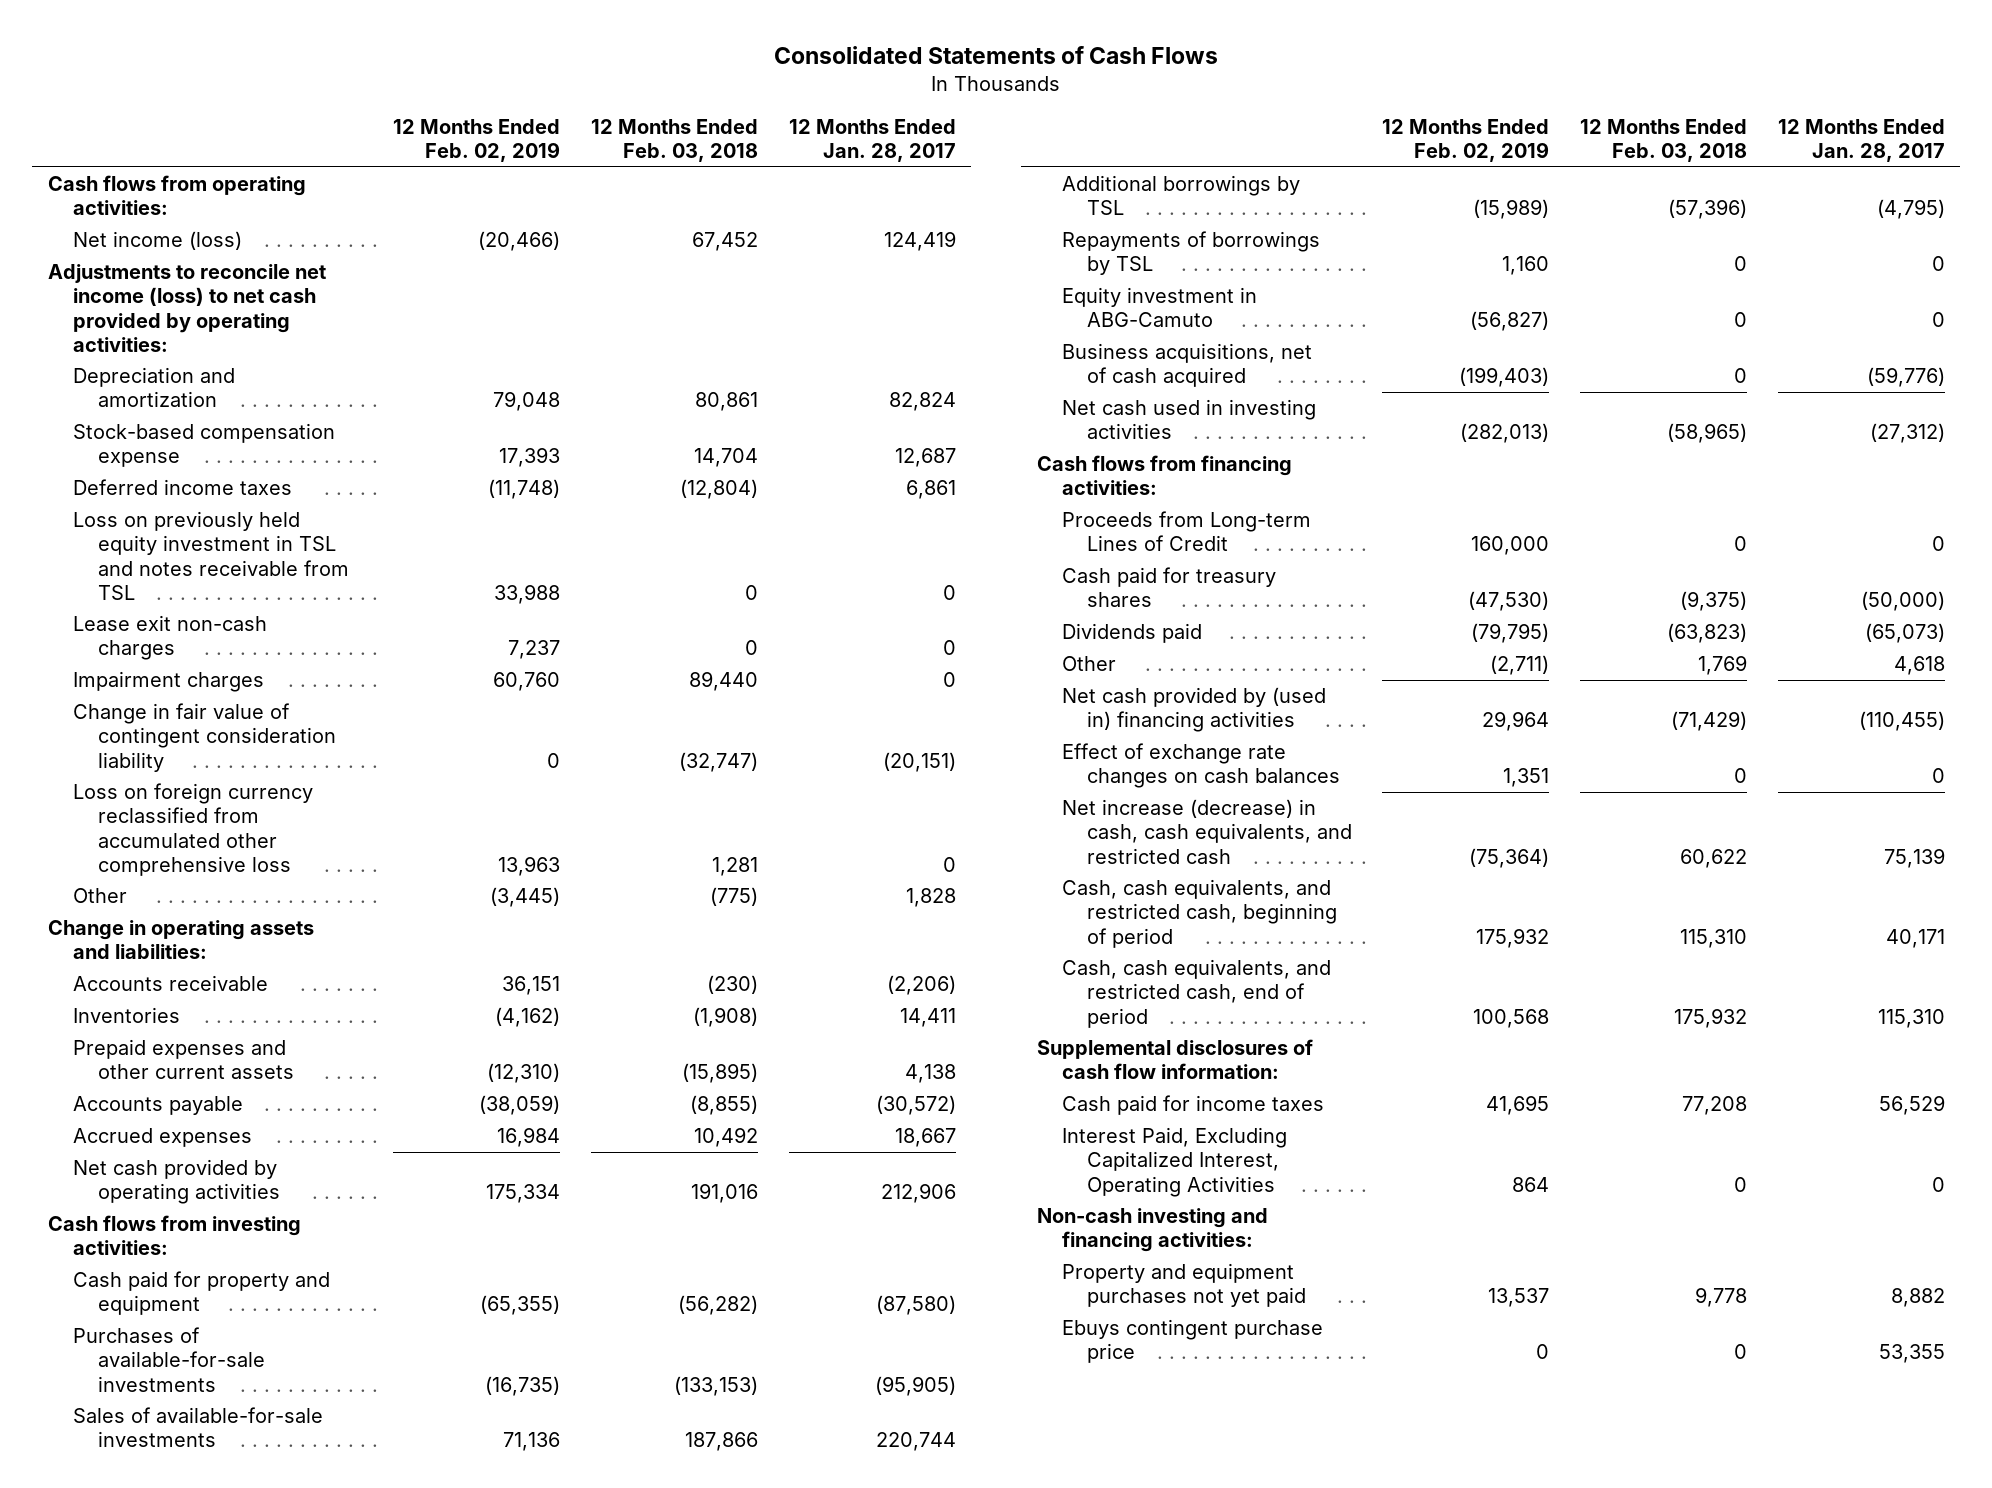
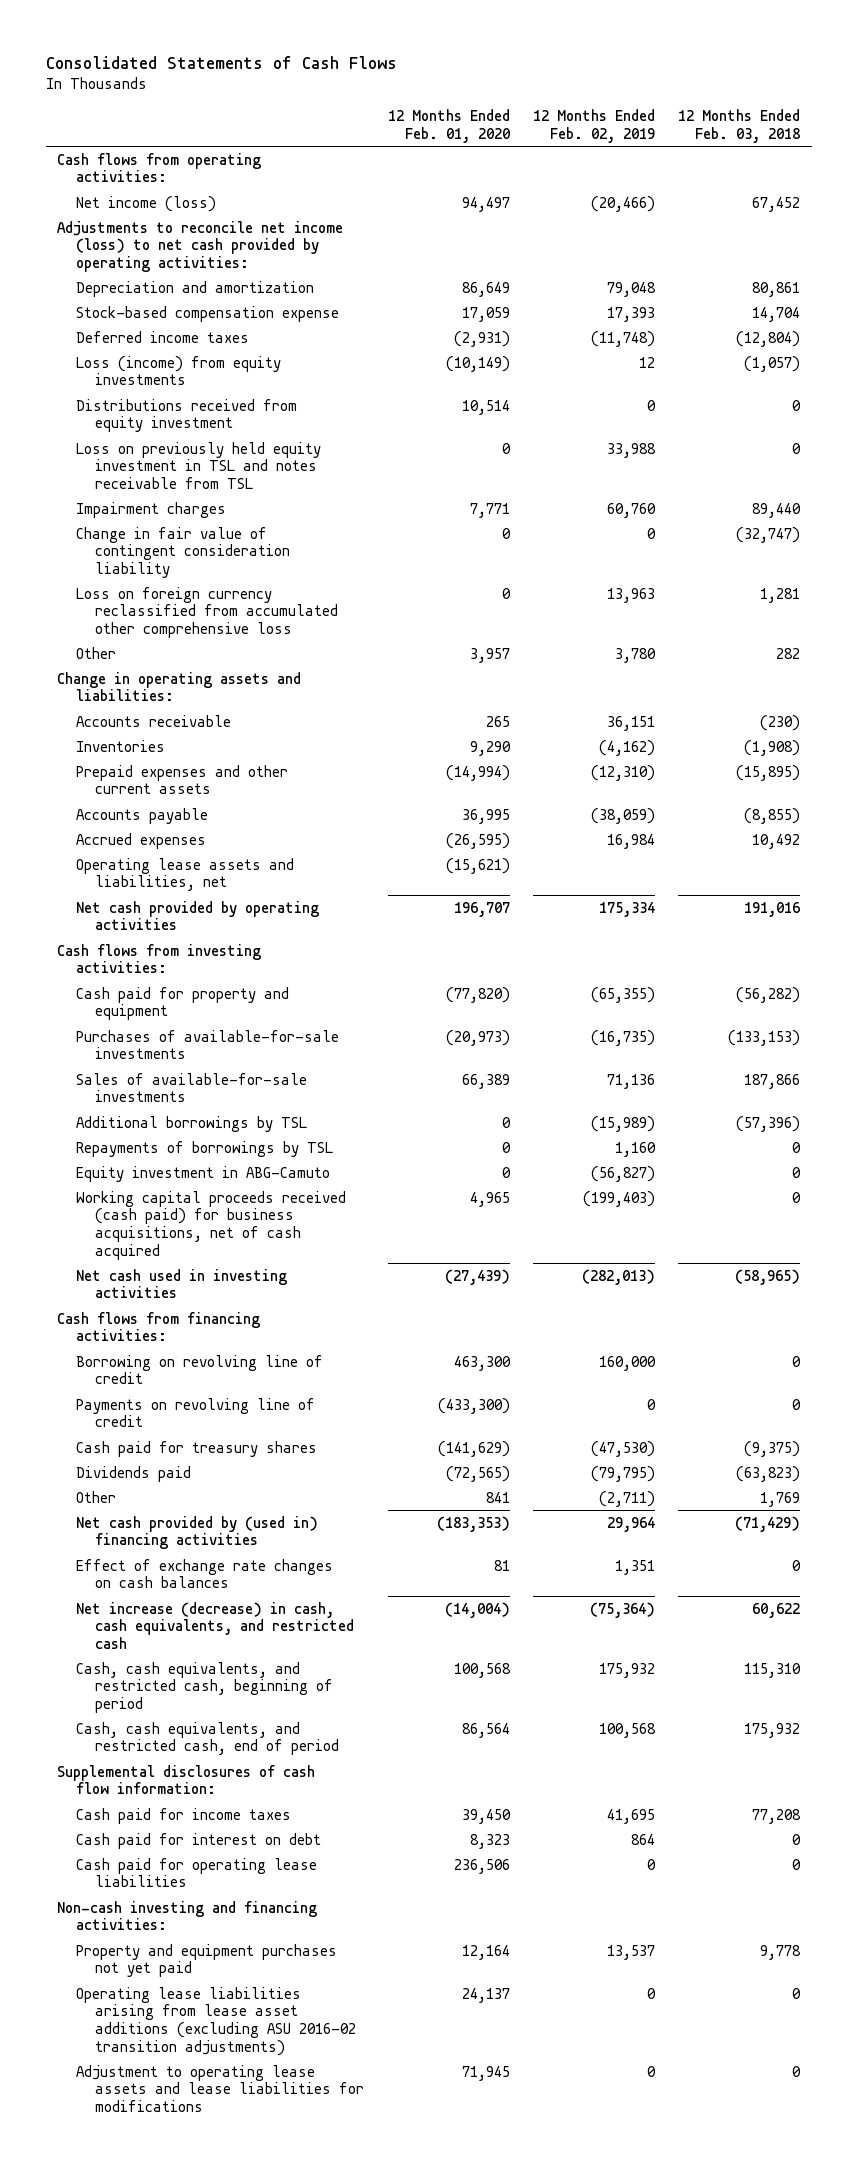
[788,119,956,163] 12 Months Ended Jan. 28, 2017 -> none
none -> [387,109,510,143] 12 Months Ended Feb. 01, 2020
none -> [76,355,282,386] Loss (income) from equity investments
none -> [76,398,298,433] Distributions received from equity investment
[72,615,267,661] Lease exit non-cash charges -> none
[490,887,561,908] (3,445) -> [614,647,656,663] 3,780
[710,887,759,907] (775) -> [776,647,801,659] 282
none -> [76,857,295,892] Operating lease assets and liabilities, net
[1061,343,1312,388] Business acquisitions, net of cash acquired -> [76,1190,347,1260] Working capital proceeds received (cash paid) for business acquisitions, net of cash acquired
[1061,511,1311,552] Proceeds from Long-term Lines of Credit -> [76,1354,324,1385] Borrowing on revolving line of credit
none -> [76,1397,316,1428] Payments on revolving line of credit
[1061,1127,1287,1197] Interest Paid, Excluding Capitalized Interest, Operating Activities -> [76,1832,322,1849] Cash paid for interest on debt
none -> [76,1857,318,1888] Cash paid for operating lease liabilities
[1061,1319,1323,1364] Ebuys contingent purchase price -> none
none -> [76,1986,357,2056] Operating lease liabilities arising from lease asset additions (excluding ASU 2016-02 transition adjustments)
none -> [76,2064,365,2112] Adjustment to operating lease assets and lease liabilities for modifications

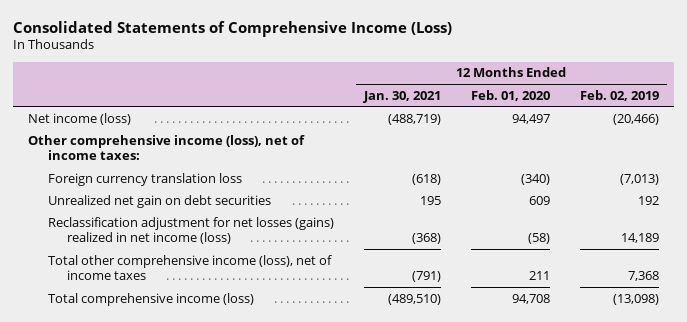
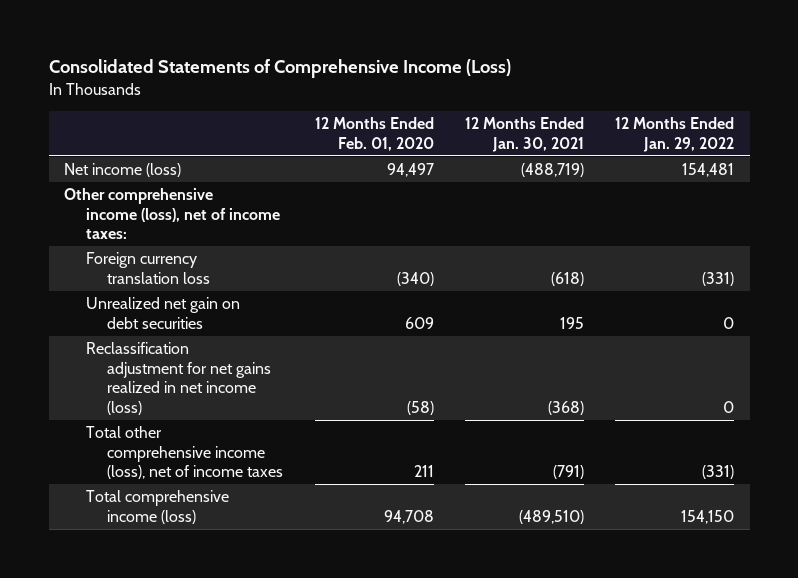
[580,89,660,101] Feb. 02, 2019 -> none
none -> [615,116,735,152] 12 Months Ended Jan. 29, 2022
[47,216,334,244] Reclassification adjustment for net losses (gains) realized in net income (loss) -> [85,342,272,416] Reclassification adjustment for net gains realized in net income (loss)

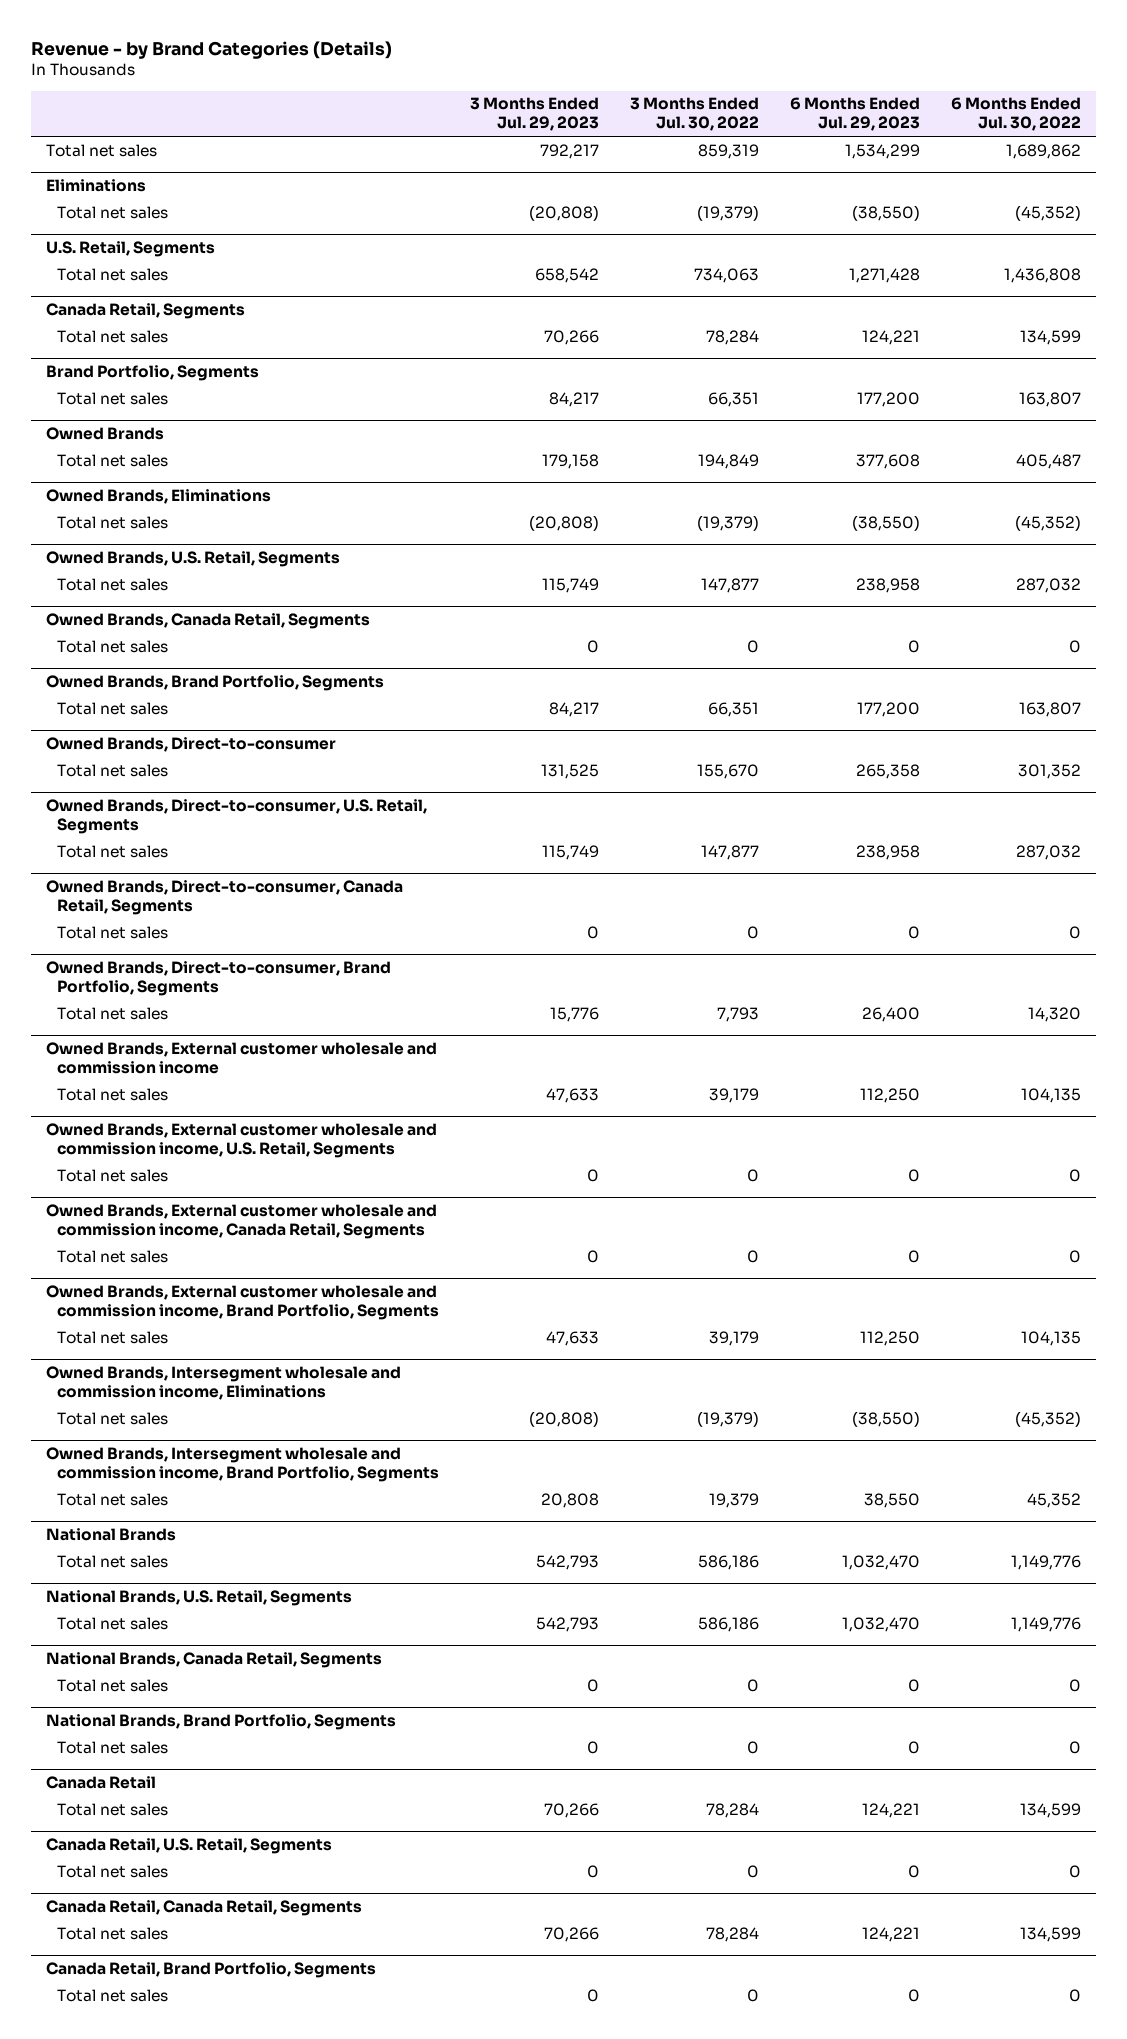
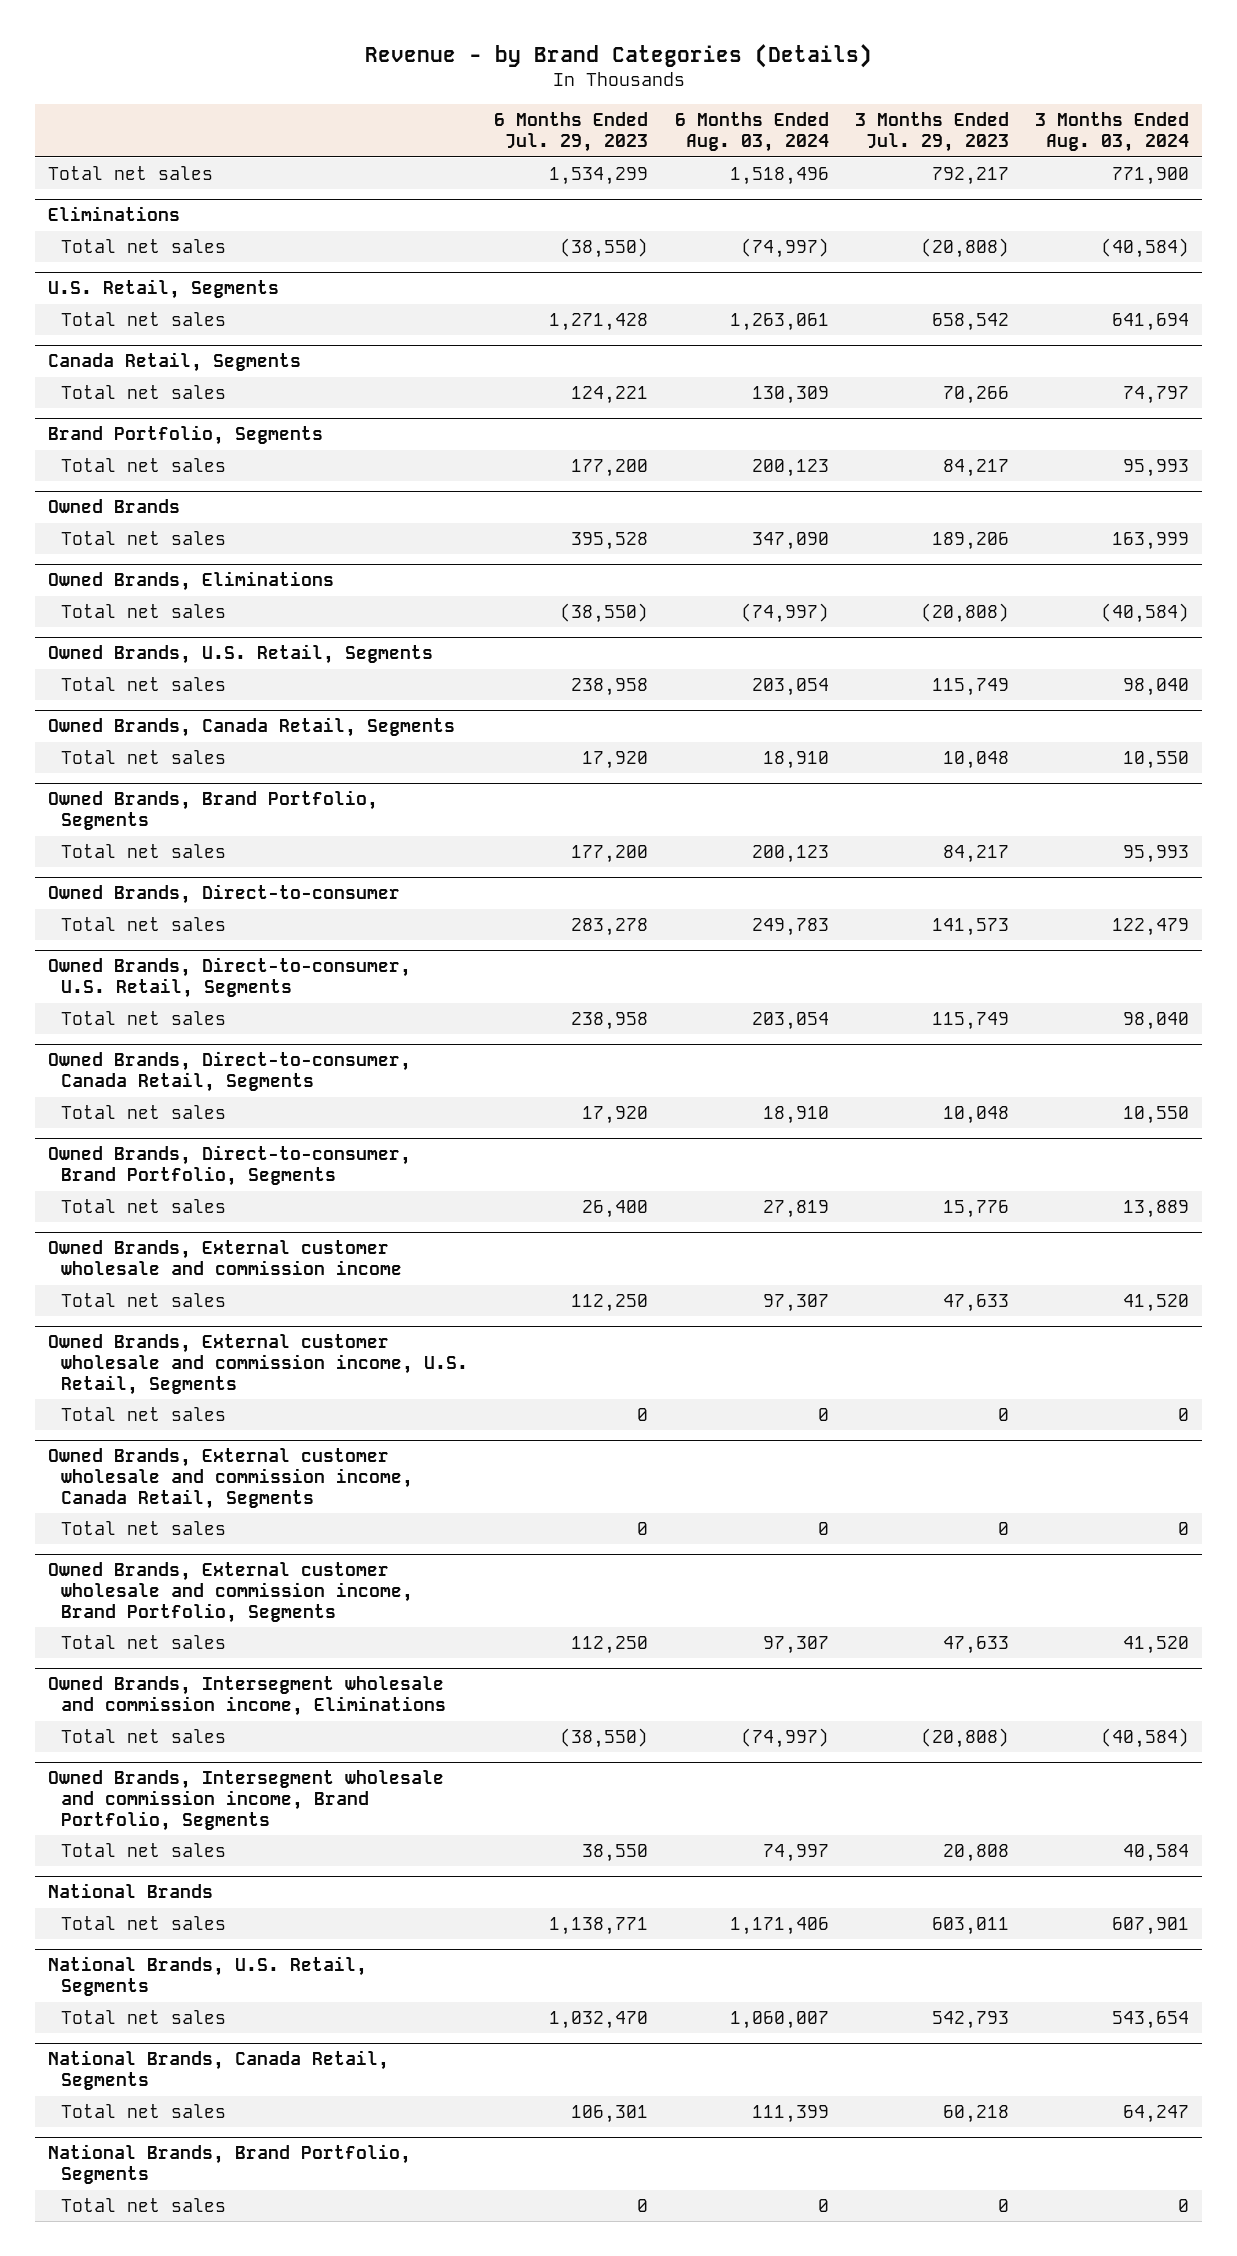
[629,97,759,132] 3 Months Ended Jul. 30, 2022 -> none
[950,97,1081,132] 6 Months Ended Jul. 30, 2022 -> none
none -> [674,112,829,153] 6 Months Ended Aug. 03, 2024
none -> [1035,112,1190,153] 3 Months Ended Aug. 03, 2024
[542,453,600,469] 179,158 -> [931,531,1009,550] 189,206
[855,453,920,469] 377,608 -> [571,531,649,550] 395,528
[587,639,600,653] 0 -> [942,750,1009,769] 10,048
[907,639,920,653] 0 -> [582,750,649,769] 17,920
[541,763,600,779] 131,525 -> [931,917,1009,936] 141,573
[855,763,920,779] 265,358 -> [571,917,649,936] 283,278
[587,925,600,939] 0 -> [942,1105,1009,1124] 10,048
[907,925,920,939] 0 -> [582,1105,649,1124] 17,920
[536,1554,600,1570] 542,793 -> [931,1916,1009,1935] 603,011
[841,1554,920,1570] 1,032,470 -> [549,1916,649,1935] 1,138,771
[587,1678,600,1692] 0 -> [942,2104,1009,2123] 60,218
[907,1678,920,1692] 0 -> [571,2104,649,2123] 106,301
[46,1776,157,1790] Canada Retail -> none
[57,1802,169,1816] Total net sales -> none
[46,1838,333,1855] Canada Retail, U.S. Retail, Segments -> none
[57,1864,169,1878] Total net sales -> none
[46,1900,363,1917] Canada Retail, Canada Retail, Segments -> none
[57,1926,169,1940] Total net sales -> none
[46,1962,377,1979] Canada Retail, Brand Portfolio, Segments -> none
[57,1988,169,2002] Total net sales -> none

